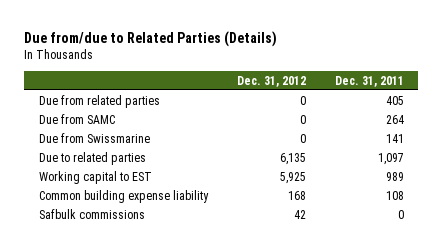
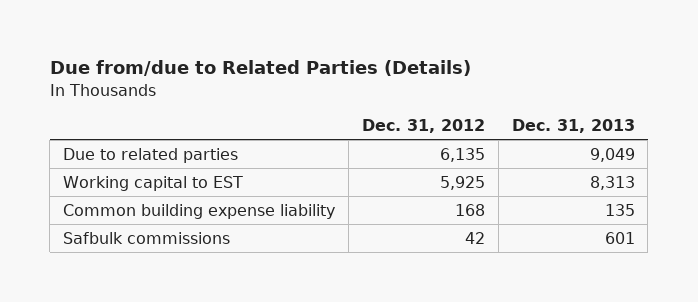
[334,75,404,87] Dec. 31, 2011 -> none
none -> [511,119,635,134] Dec. 31, 2013
[38,94,160,108] Due from related parties -> none
[38,113,115,124] Due from SAMC -> none
[38,132,150,143] Due from Swissmarine -> none

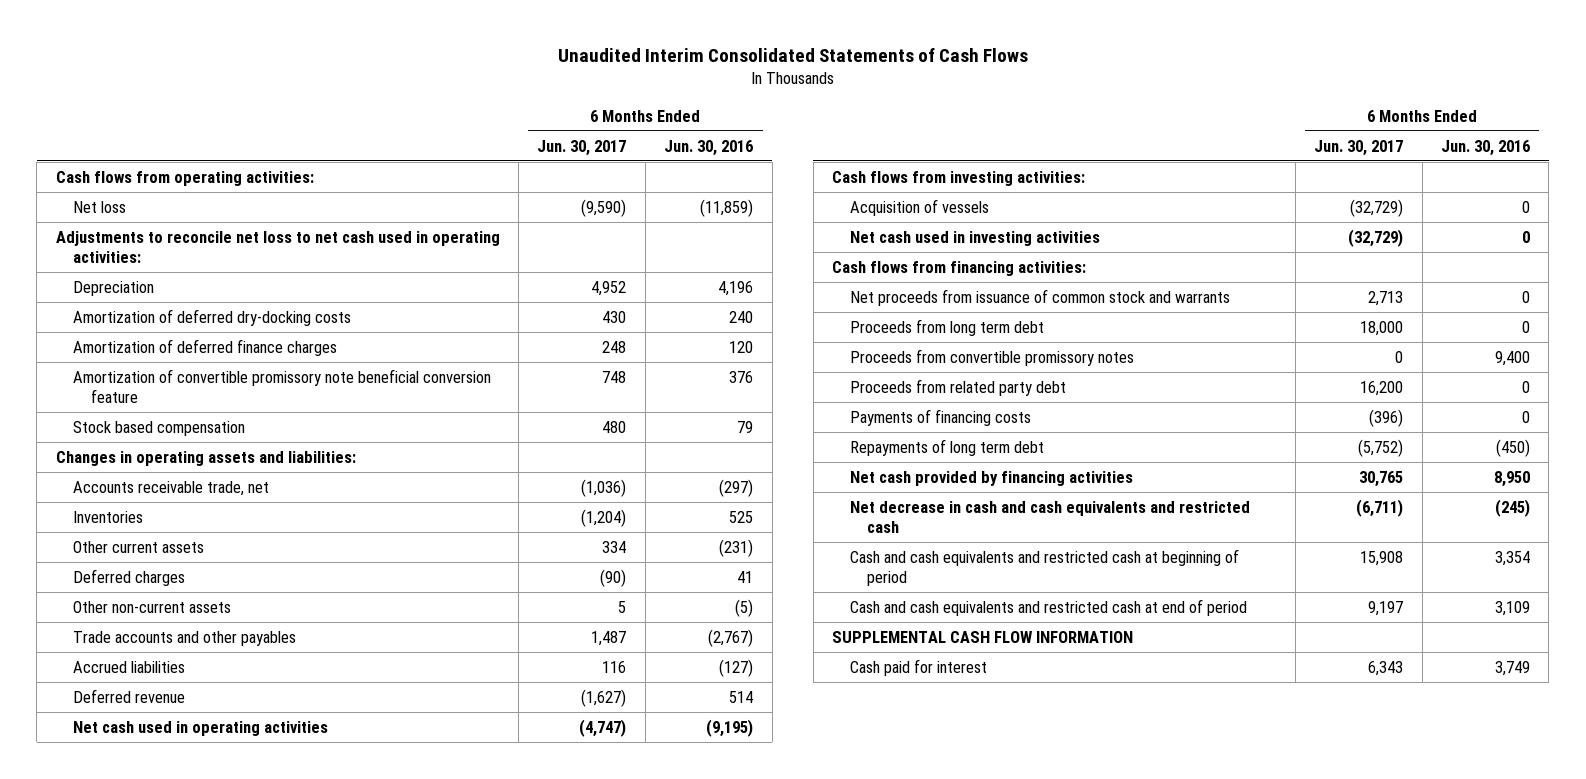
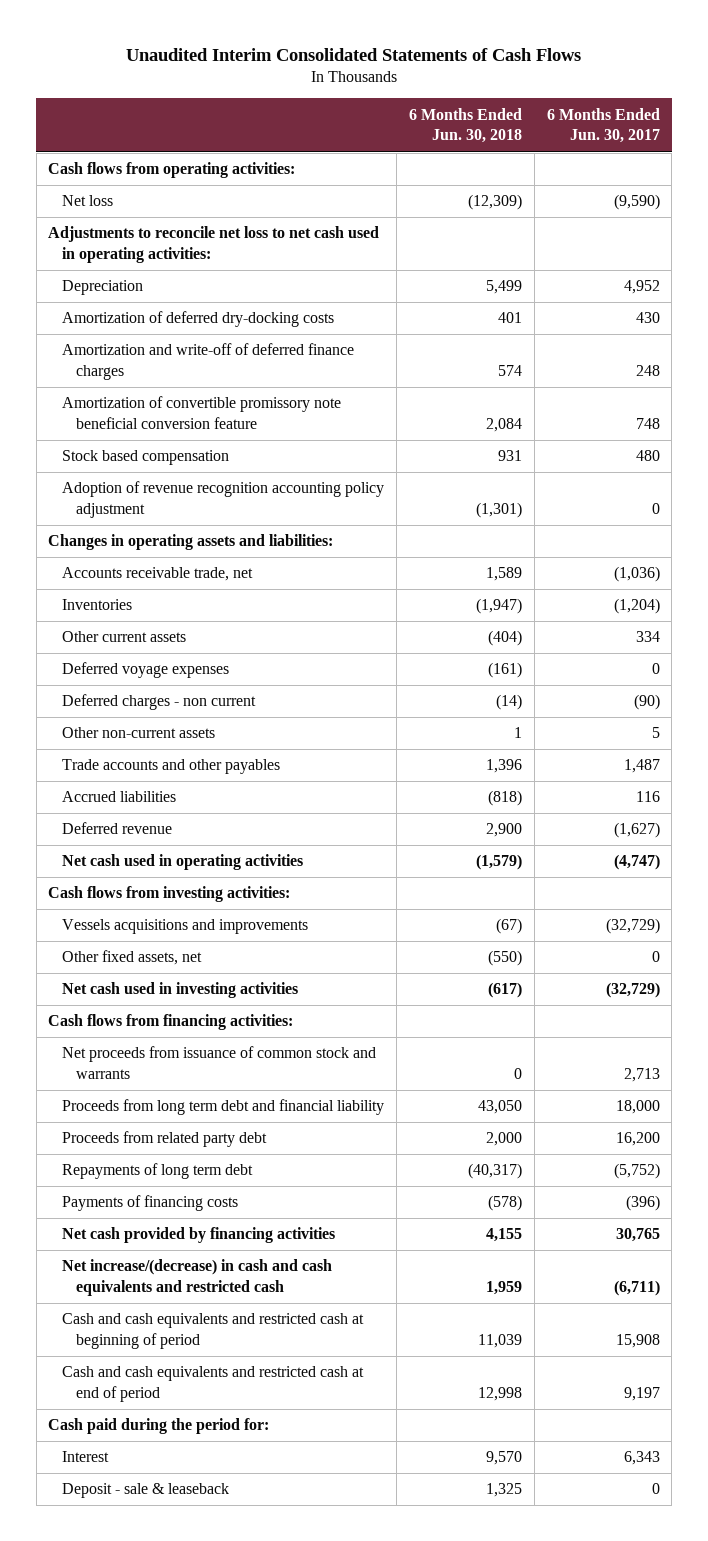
[664,139,754,156] Jun. 30, 2016 -> none
none -> [408,107,522,144] 6 Months Ended Jun. 30, 2018
[73,338,338,356] Amortization of deferred finance charges -> [62,343,355,381] Amortization and write-off of deferred finance charges
none -> [62,481,385,519] Adoption of revenue recognition accounting policy adjustment
none -> [62,662,230,679] Deferred voyage expenses
[73,568,186,586] Deferred charges -> [62,694,257,711] Deferred charges - non current
[849,198,989,216] Acquisition of vessels -> [62,919,309,935] Vessels acquisitions and improvements
none -> [62,950,203,966] Other fixed assets, net
[849,348,1134,366] Proceeds from convertible promissory notes -> none
[849,318,1044,336] Proceeds from long term debt -> [62,1099,385,1116] Proceeds from long term debt and financial liability
[849,408,1031,426] Payments of financing costs -> [62,1195,239,1212] Payments of financing costs
[849,500,1250,533] Net decrease in cash and cash equivalents and restricted cash -> [62,1259,333,1297] Net increase/(decrease) in cash and cash equivalents and restricted cash
[832,630,1134,643] SUPPLEMENTAL CASH FLOW INFORMATION -> none
none -> [48,1418,270,1435] Cash paid during the period for:
[849,658,987,676] Cash paid for interest -> [62,1451,110,1463] Interest
none -> [62,1483,230,1499] Deposit - sale & leaseback

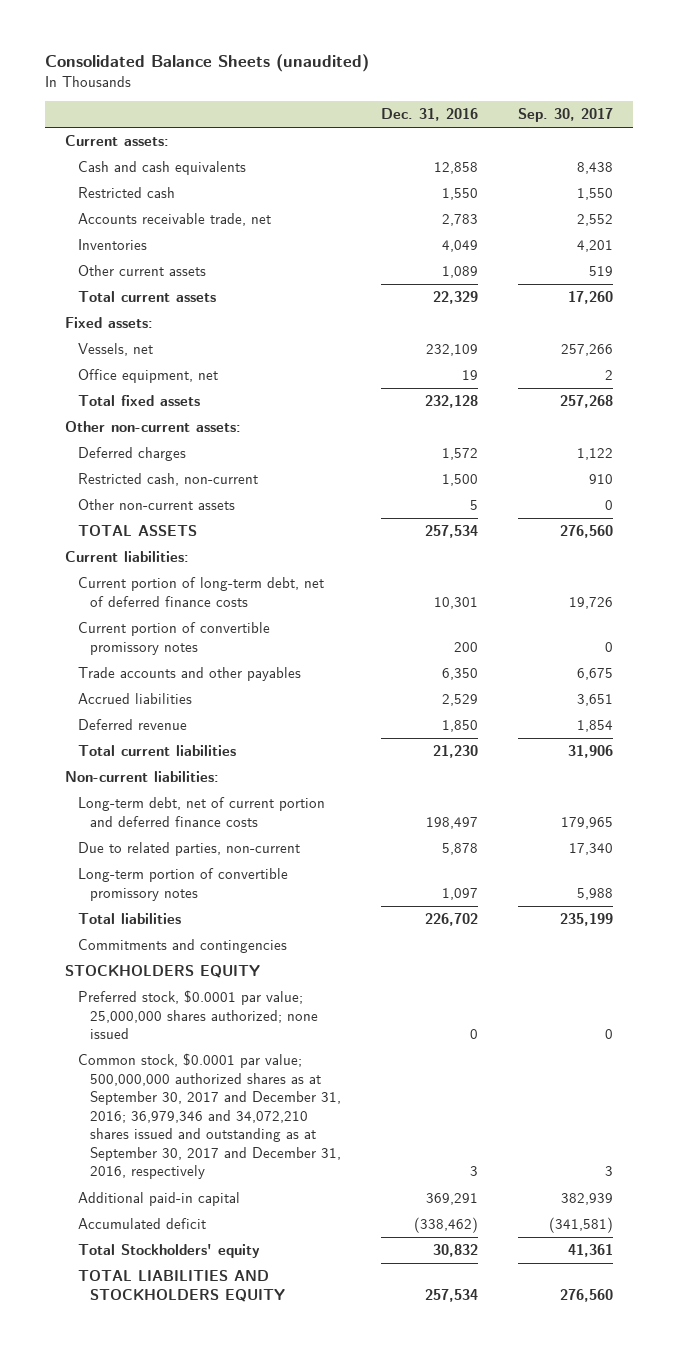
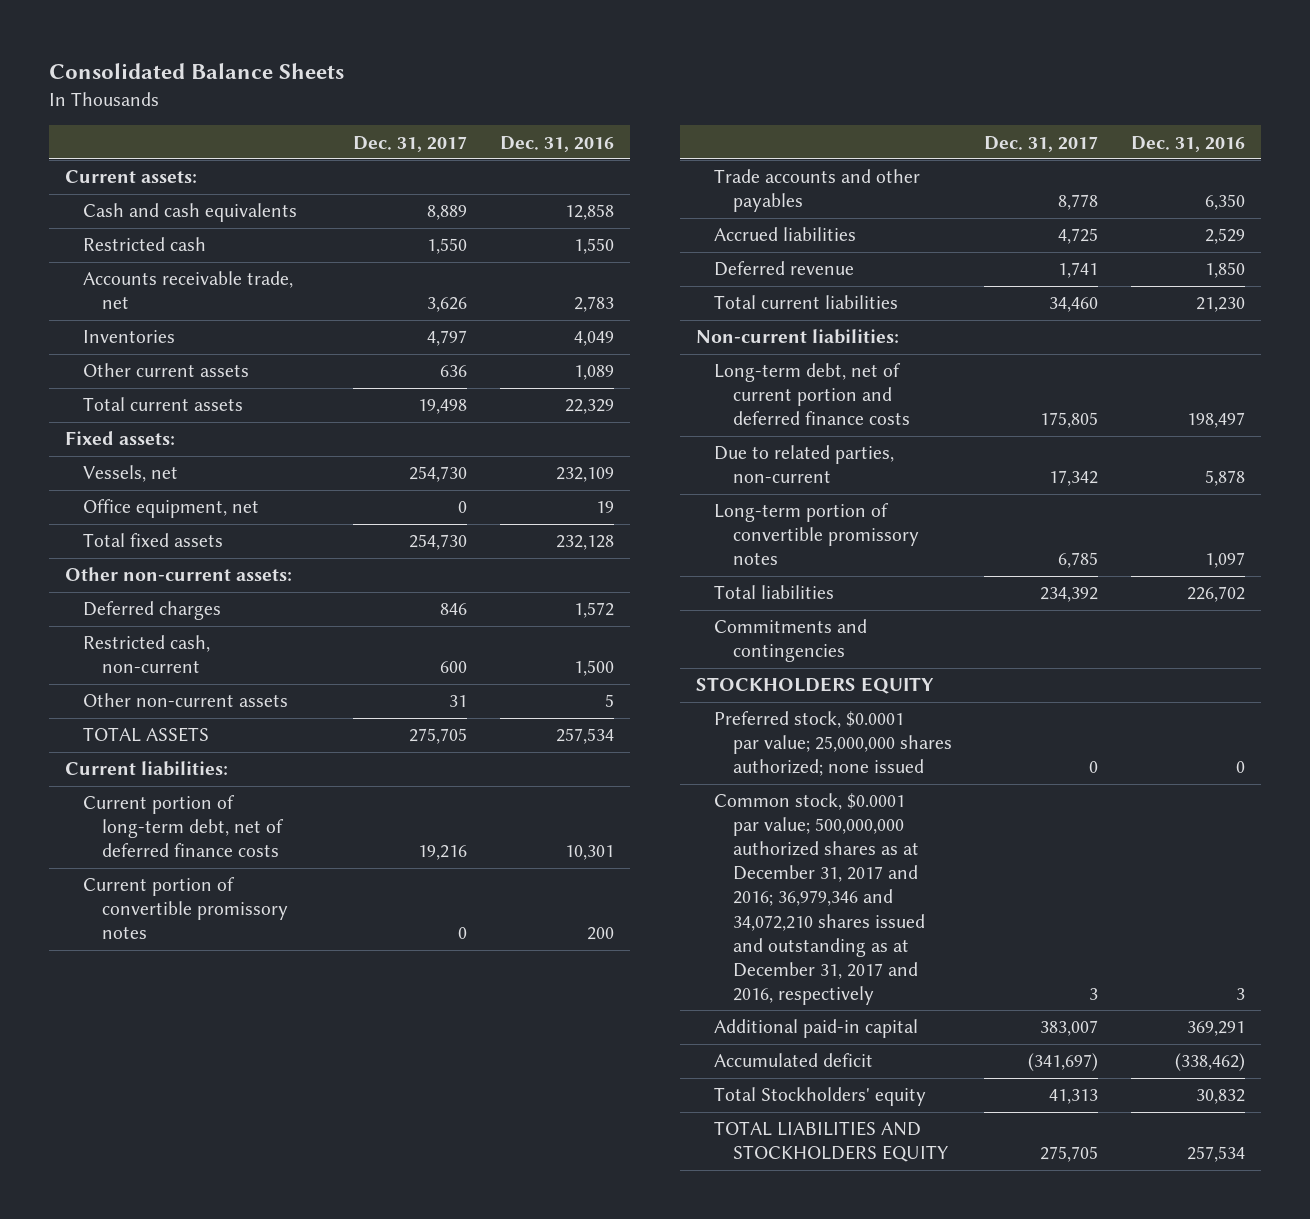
[45,54,370,73] Consolidated Balance Sheets (unaudited) -> [48,63,344,80] Consolidated Balance Sheets
[517,108,613,123] Sep. 30, 2017 -> none
none -> [353,135,468,152] Dec. 31, 2017
[77,1053,342,1180] Common stock, $0.0001 par value; 500,000,000 authorized shares as at September 30, 2017 and December 31, 2016; 36,979,346 and 34,072,210 shares issued and outstanding as at September 30, 2017 and December 31, 2016, respectively -> [714,793,925,1005] Common stock, $0.0001 par value; 500,000,000 authorized shares as at December 31, 2017 and 2016; 36,979,346 and 34,072,210 shares issued and outstanding as at December 31, 2017 and 2016, respectively

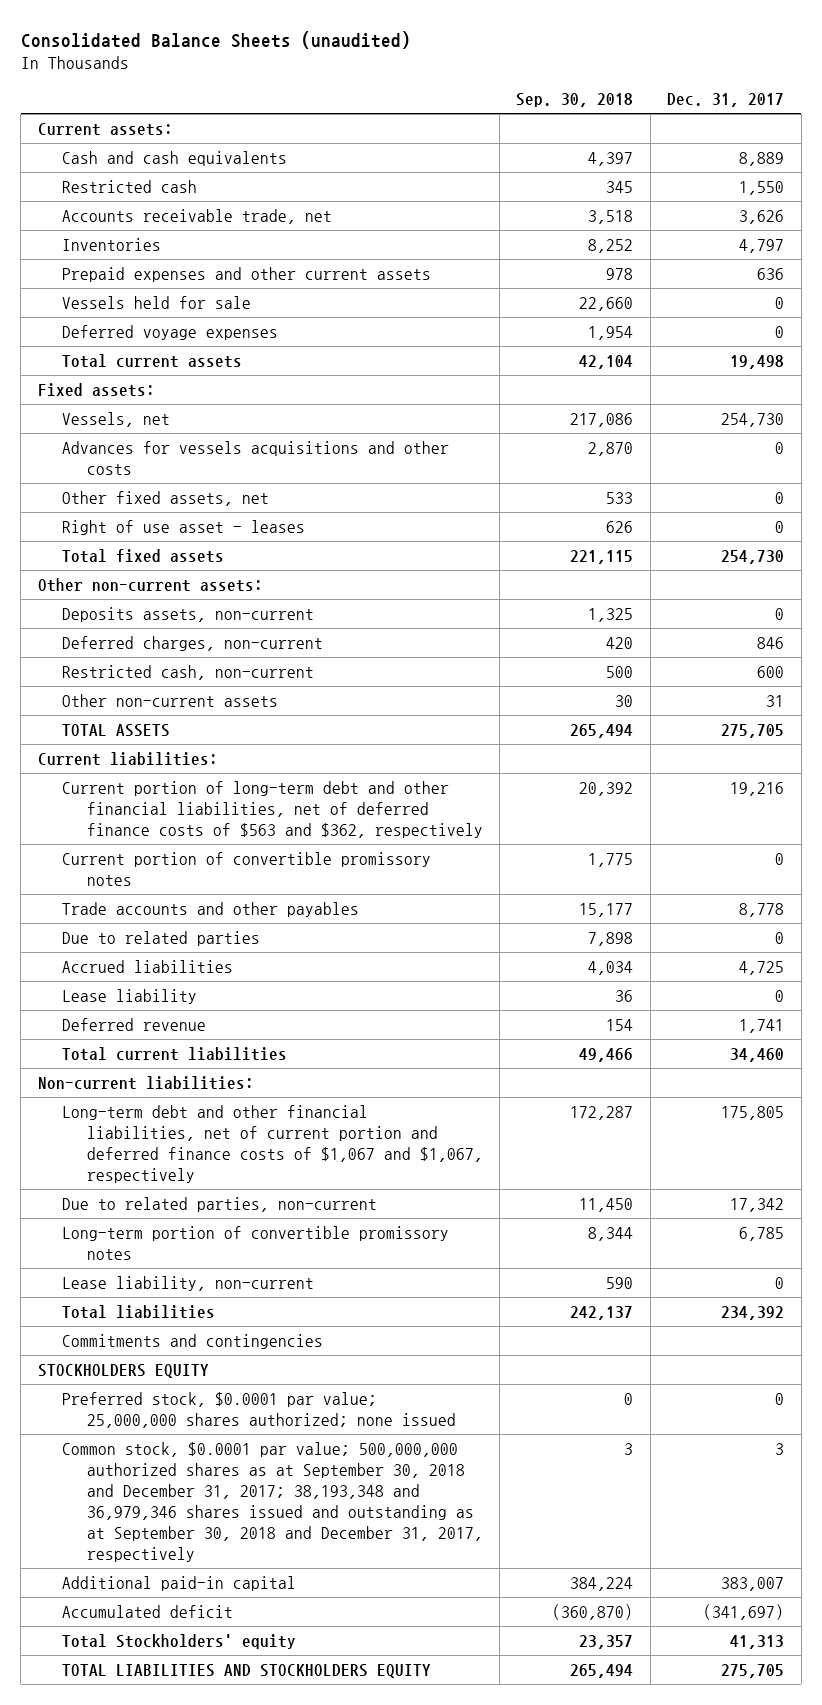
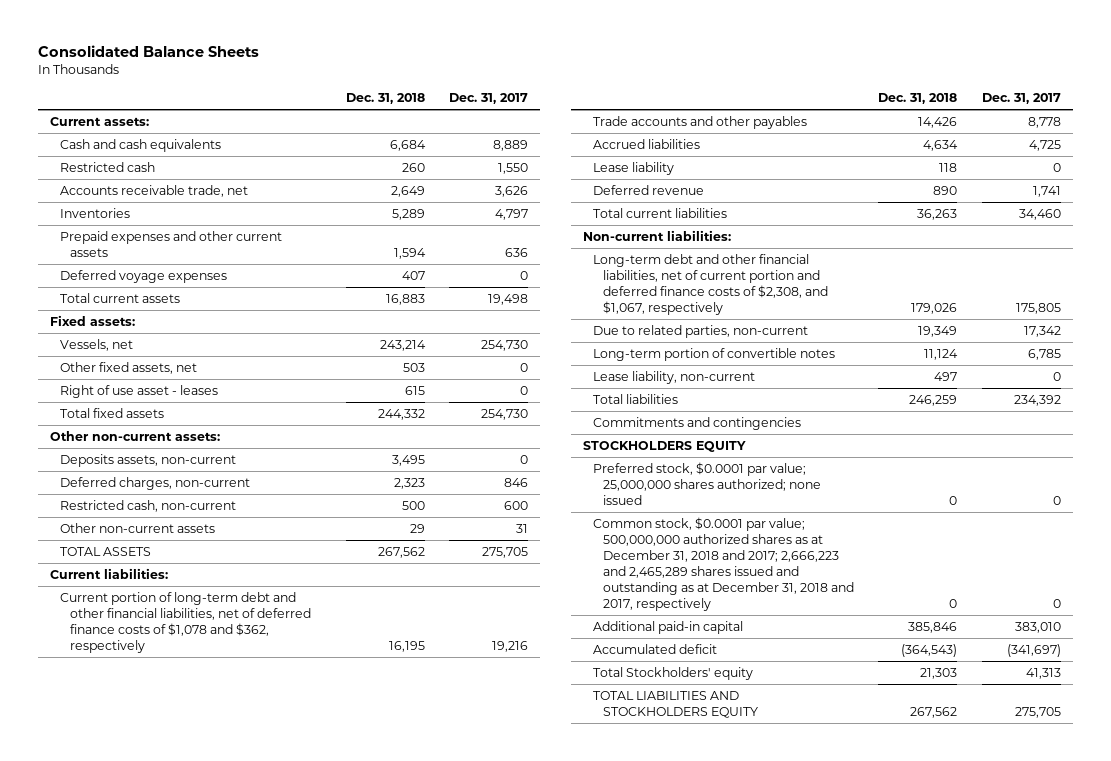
[20,31,411,50] Consolidated Balance Sheets (unaudited) -> [38,45,260,58] Consolidated Balance Sheets
[516,93,634,108] Sep. 30, 2018 -> none
none -> [345,93,425,105] Dec. 31, 2018
[62,295,252,309] Vessels held for sale -> none
[62,440,450,475] Advances for vessels acquisitions and other costs -> none
[62,851,432,886] Current portion of convertible promissory notes -> none
[62,780,483,838] Current portion of long-term debt and other financial liabilities, net of deferred finance costs of $563 and $362, respectively -> [60,591,312,653] Current portion of long-term debt and other financial liabilities, net of deferred finance costs of $1,078 and $362, respectively
[62,930,261,946] Due to related parties -> none
[62,1104,483,1183] Long-term debt and other financial liabilities, net of current portion and deferred finance costs of $1,067 and $1,067, respectively -> [593,253,829,315] Long-term debt and other financial liabilities, net of current portion and deferred finance costs of $2,308, and $1,067, respectively
[62,1225,450,1260] Long-term portion of convertible promissory notes -> [593,347,836,361] Long-term portion of convertible notes
[62,1441,483,1563] Common stock, $0.0001 par value; 500,000,000 authorized shares as at September 30, 2018 and December 31, 2017; 38,193,348 and 36,979,346 shares issued and outstanding as at September 30, 2018 and December 31, 2017, respectively -> [593,516,855,611] Common stock, $0.0001 par value; 500,000,000 authorized shares as at December 31, 2018 and 2017; 2,666,223 and 2,465,289 shares issued and outstanding as at December 31, 2018 and 2017, respectively
[775,1442,785,1455] 3 -> [1052,598,1061,608] 0
[721,1576,785,1591] 383,007 -> [1014,621,1061,633] 383,010

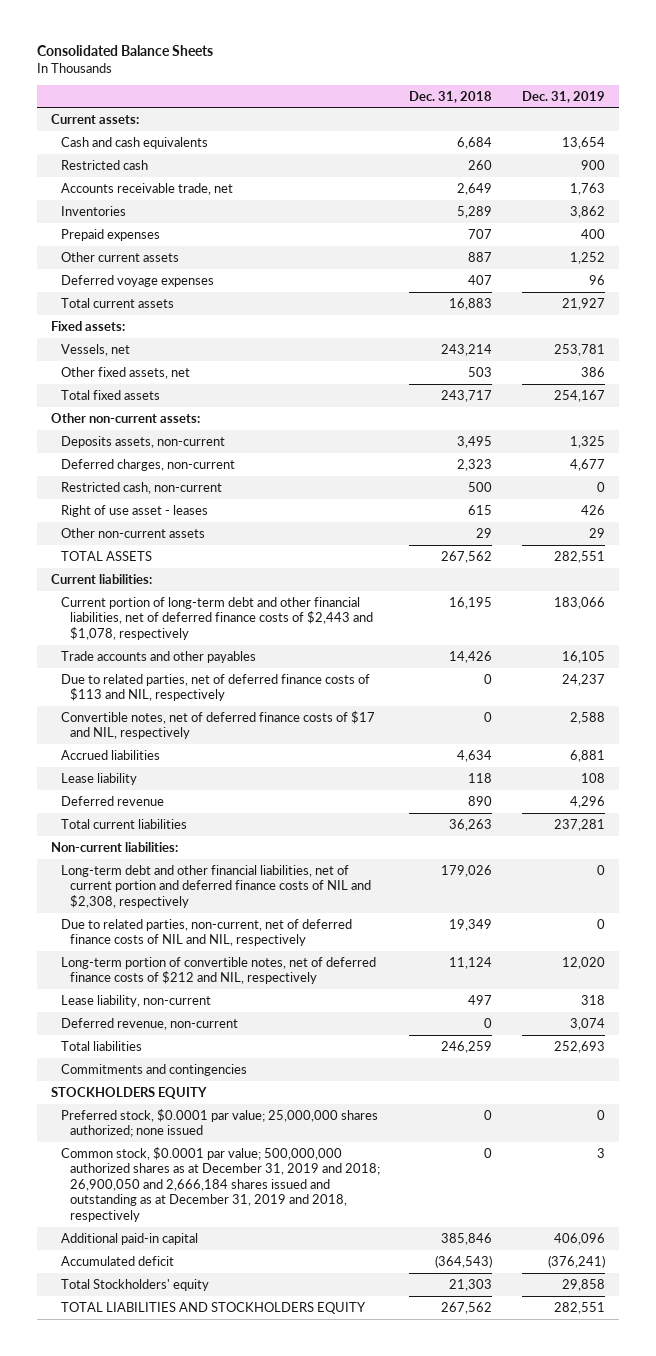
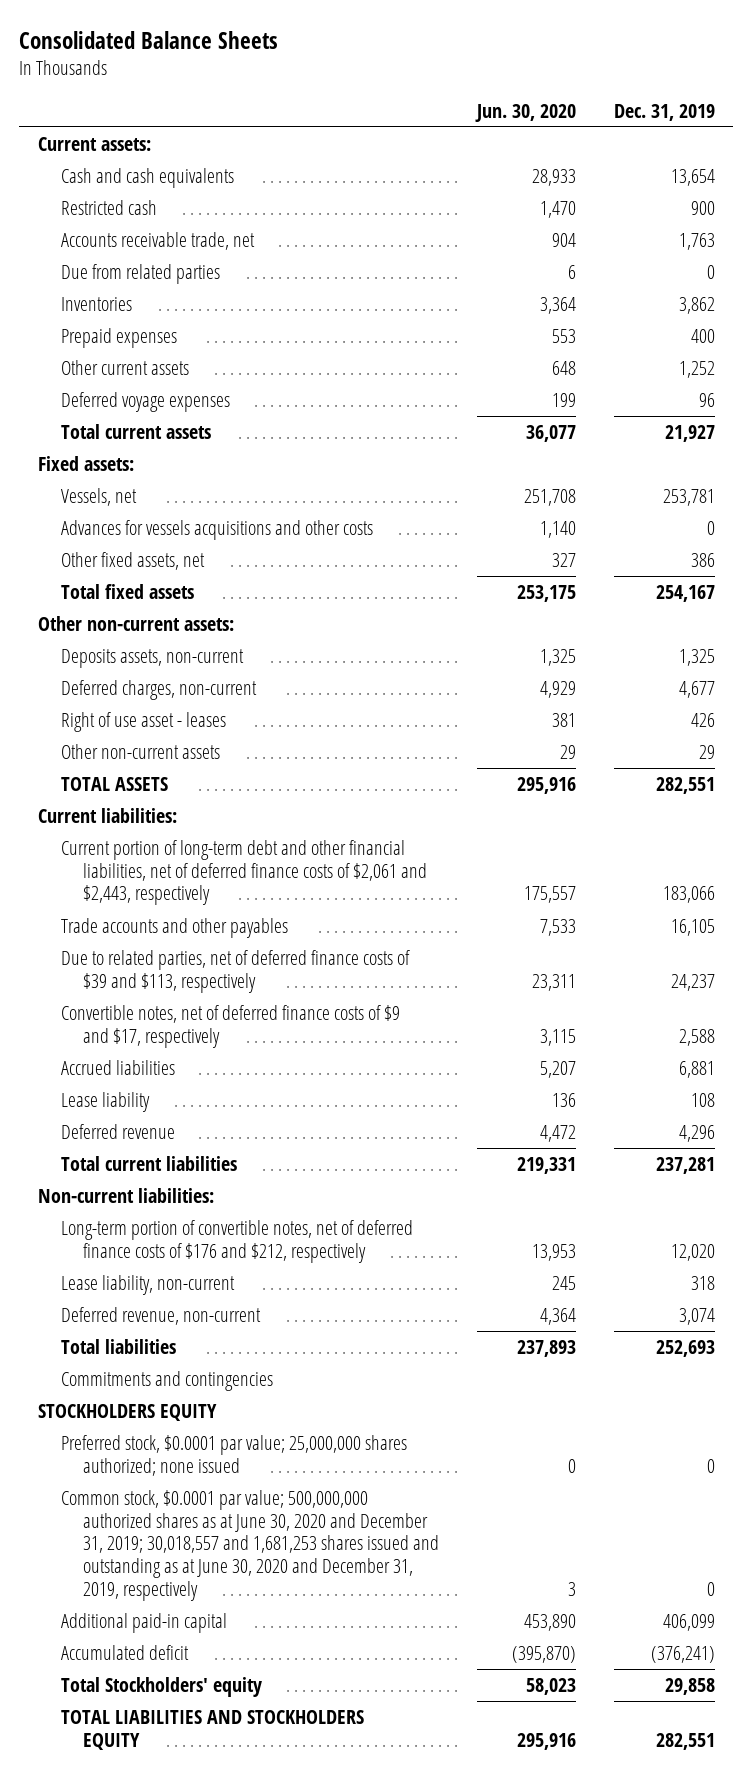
[409,90,493,103] Dec. 31, 2018 -> none
none -> [474,103,576,122] Jun. 30, 2020
none -> [60,263,220,284] Due from related parties
none -> [60,519,373,540] Advances for vessels acquisitions and other costs
[60,481,222,494] Restricted cash, non-current -> none
[60,596,374,640] Current portion of long-term debt and other financial liabilities, net of deferred finance costs of $2,443 and $1,078, respectively -> [60,839,428,906] Current portion of long-term debt and other financial liabilities, net of deferred finance costs of $2,061 and $2,443, respectively
[60,673,370,702] Due to related parties, net of deferred finance costs of $113 and NIL, respectively -> [60,949,410,993] Due to related parties, net of deferred finance costs of $39 and $113, respectively
[60,710,375,740] Convertible notes, net of deferred finance costs of $17 and NIL, respectively -> [60,1004,400,1048] Convertible notes, net of deferred finance costs of $9 and $17, respectively
[60,864,372,908] Long-term debt and other financial liabilities, net of current portion and deferred finance costs of NIL and $2,308, respectively -> none
[60,918,352,947] Due to related parties, non-current, net of deferred finance costs of NIL and NIL, respectively -> none
[60,956,376,985] Long-term portion of convertible notes, net of deferred finance costs of $212 and NIL, respectively -> [60,1219,413,1263] Long-term portion of convertible notes, net of deferred finance costs of $176 and $212, respectively
[60,1146,381,1222] Common stock, $0.0001 par value; 500,000,000 authorized shares as at December 31, 2019 and 2018; 26,900,050 and 2,666,184 shares issued and outstanding as at December 31, 2019 and 2018, respectively -> [60,1489,440,1602] Common stock, $0.0001 par value; 500,000,000 authorized shares as at June 30, 2020 and December 31, 2019; 30,018,557 and 1,681,253 shares issued and outstanding as at June 30, 2020 and December 31, 2019, respectively
[596,1147,605,1158] 3 -> [706,1582,715,1597] 0
[553,1232,605,1245] 406,096 -> [662,1613,715,1631] 406,099

